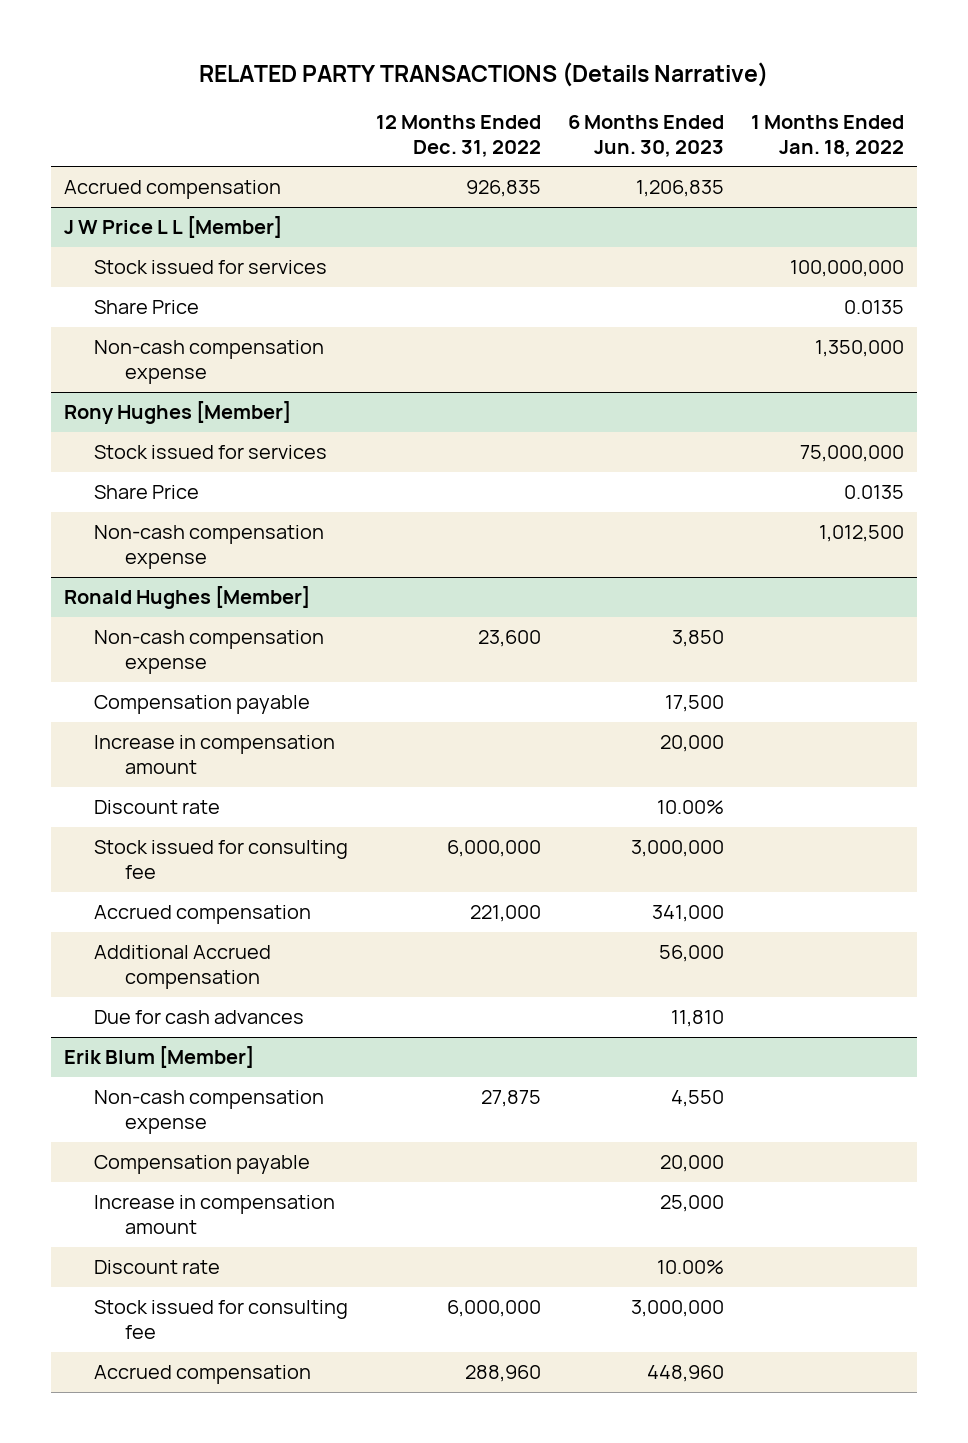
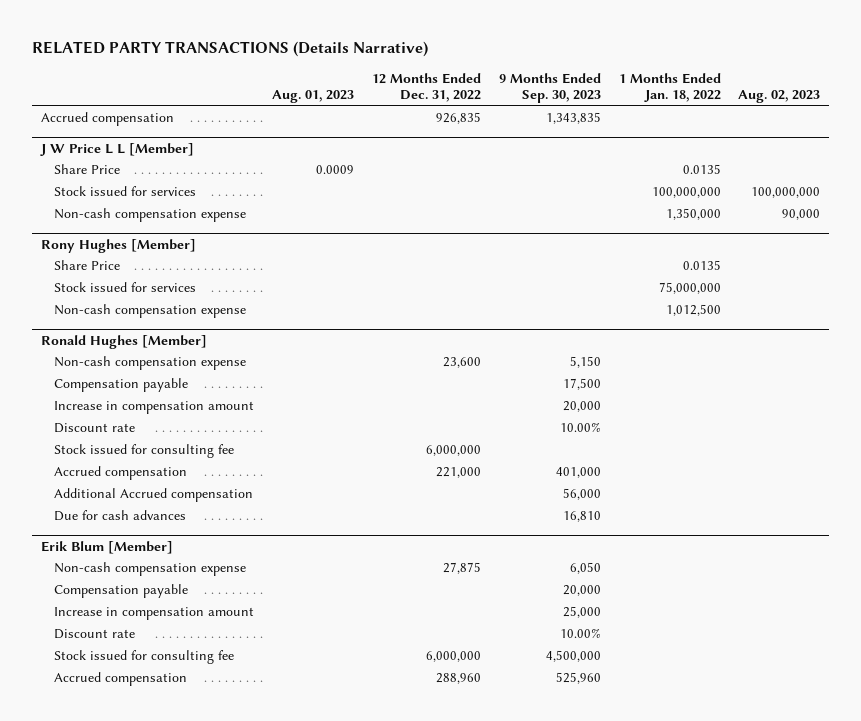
[567,114,724,157] 6 Months Ended Jun. 30, 2023 -> none
none -> [272,90,355,104] Aug. 01, 2023
none -> [498,72,601,104] 9 Months Ended Sep. 30, 2023
none -> [738,90,821,104] Aug. 02, 2023
[94,260,328,275] Stock issued for services -> [54,186,197,197] Stock issued for services
[94,445,328,460] Stock issued for services -> [54,282,197,293] Stock issued for services

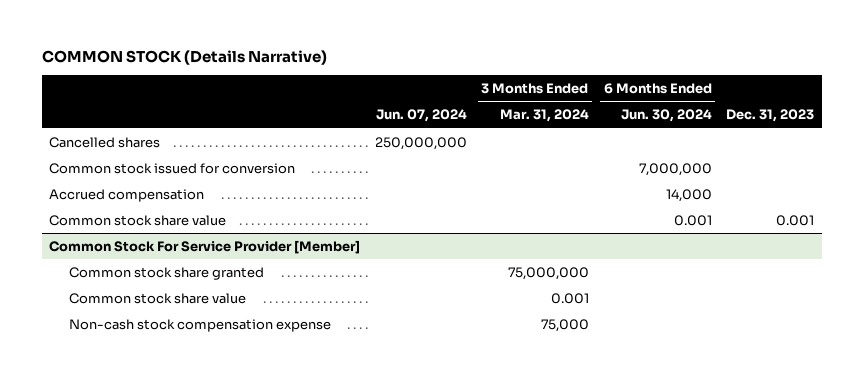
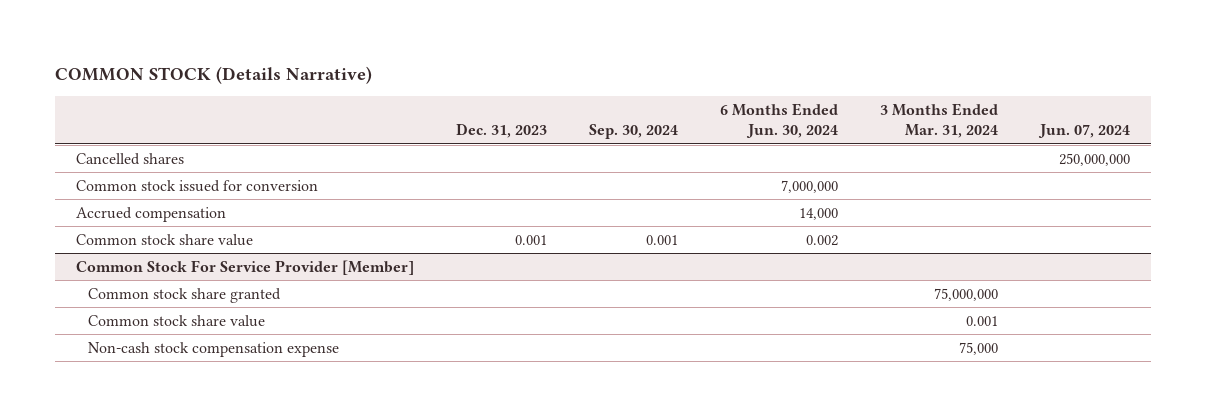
none -> [589,124,679,140] Sep. 30, 2024
[673,214,712,226] 0.001 -> [806,234,839,246] 0.002

